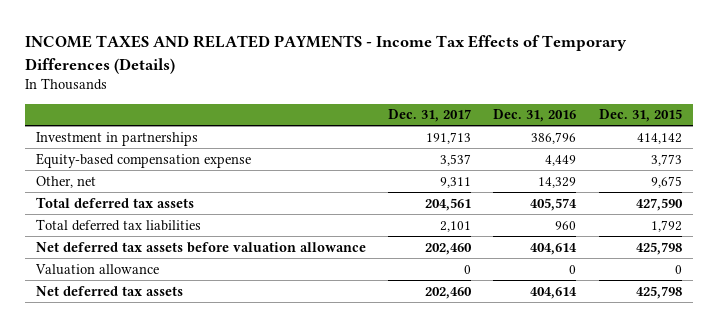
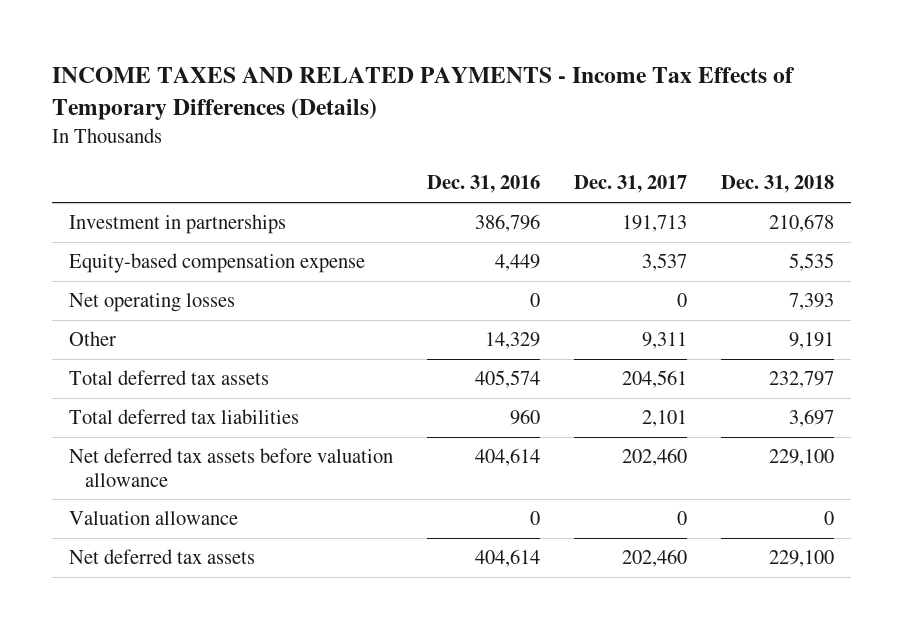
[598,109,682,123] Dec. 31, 2015 -> none
none -> [721,175,835,194] Dec. 31, 2018
none -> [68,293,235,313] Net operating losses
[35,175,96,188] Other, net -> [68,331,116,347] Other

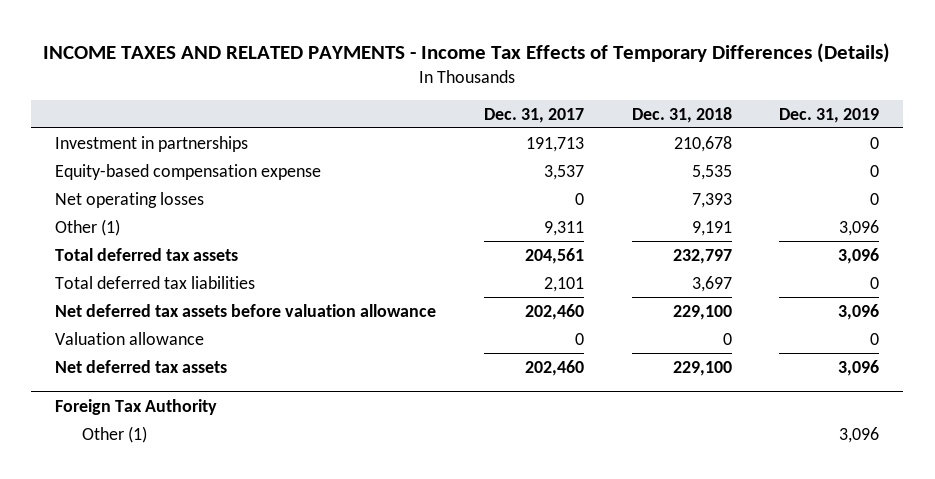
[426,175,540,194] Dec. 31, 2016 -> none
none -> [779,107,880,123] Dec. 31, 2019
[68,331,116,347] Other -> [55,218,121,236] Other (1)
none -> [55,398,218,415] Foreign Tax Authority
none -> [82,425,148,443] Other (1)

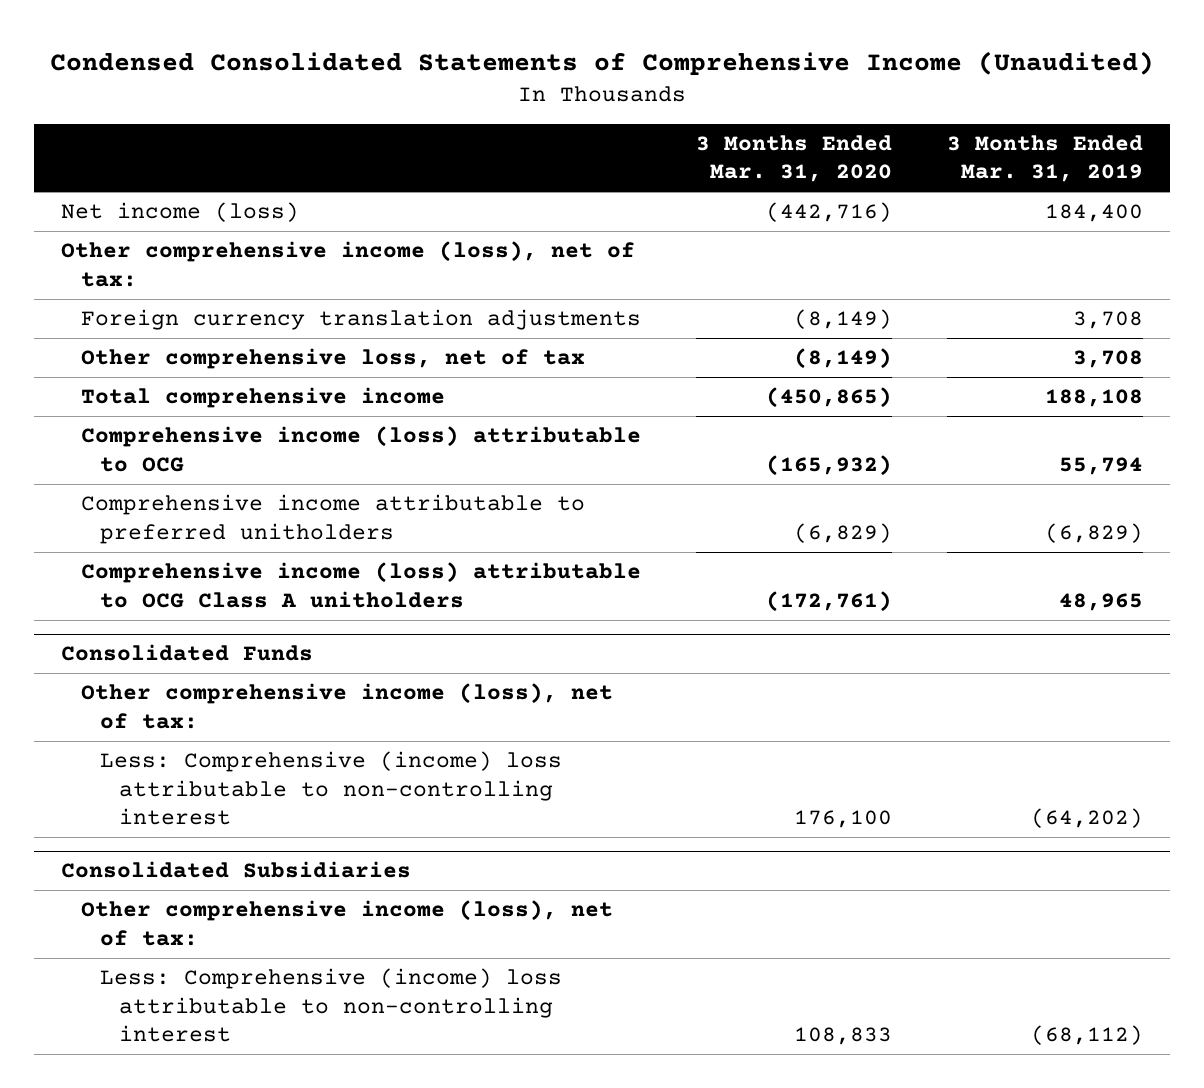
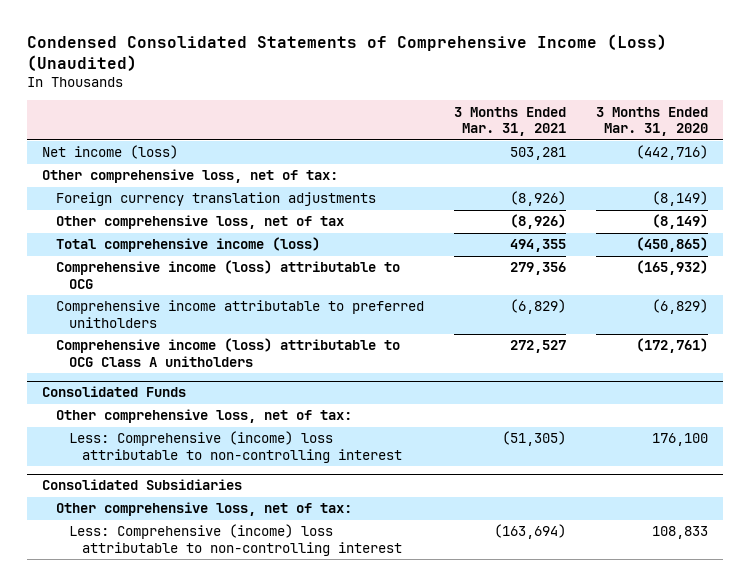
[49,50,1154,76] Condensed Consolidated Statements of Comprehensive Income (Unaudited) -> [27,34,668,71] Condensed Consolidated Statements of Comprehensive Income (Loss) (Unaudited)
[946,134,1143,183] 3 Months Ended Mar. 31, 2019 -> none
none -> [453,106,566,137] 3 Months Ended Mar. 31, 2021
[61,241,636,287] Other comprehensive income (loss), net of tax: -> [42,169,339,184] Other comprehensive loss, net of tax:
[80,387,445,409] Total comprehensive income -> [55,237,320,253] Total comprehensive income (loss)
[80,683,613,729] Other comprehensive income (loss), net of tax: -> [55,409,352,424] Other comprehensive loss, net of tax:
[80,900,613,946] Other comprehensive income (loss), net of tax: -> [55,502,352,517] Other comprehensive loss, net of tax:

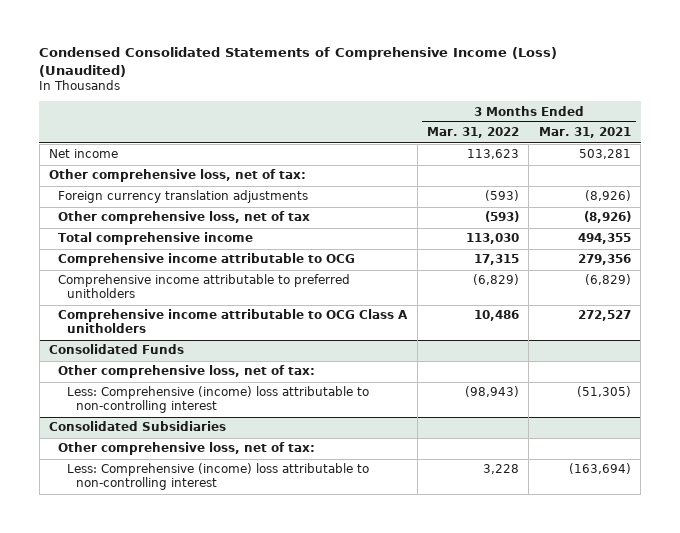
[596,106,709,137] 3 Months Ended Mar. 31, 2020 -> none
none -> [426,127,519,139] Mar. 31, 2022
[42,145,179,160] Net income (loss) -> [49,149,119,159] Net income
[55,237,320,253] Total comprehensive income (loss) -> [58,232,254,246] Total comprehensive income
[55,260,400,289] Comprehensive income (loss) attributable to OCG -> [58,253,356,267] Comprehensive income attributable to OCG
[55,338,400,367] Comprehensive income (loss) attributable to OCG Class A unitholders -> [58,309,409,334] Comprehensive income attributable to OCG Class A unitholders

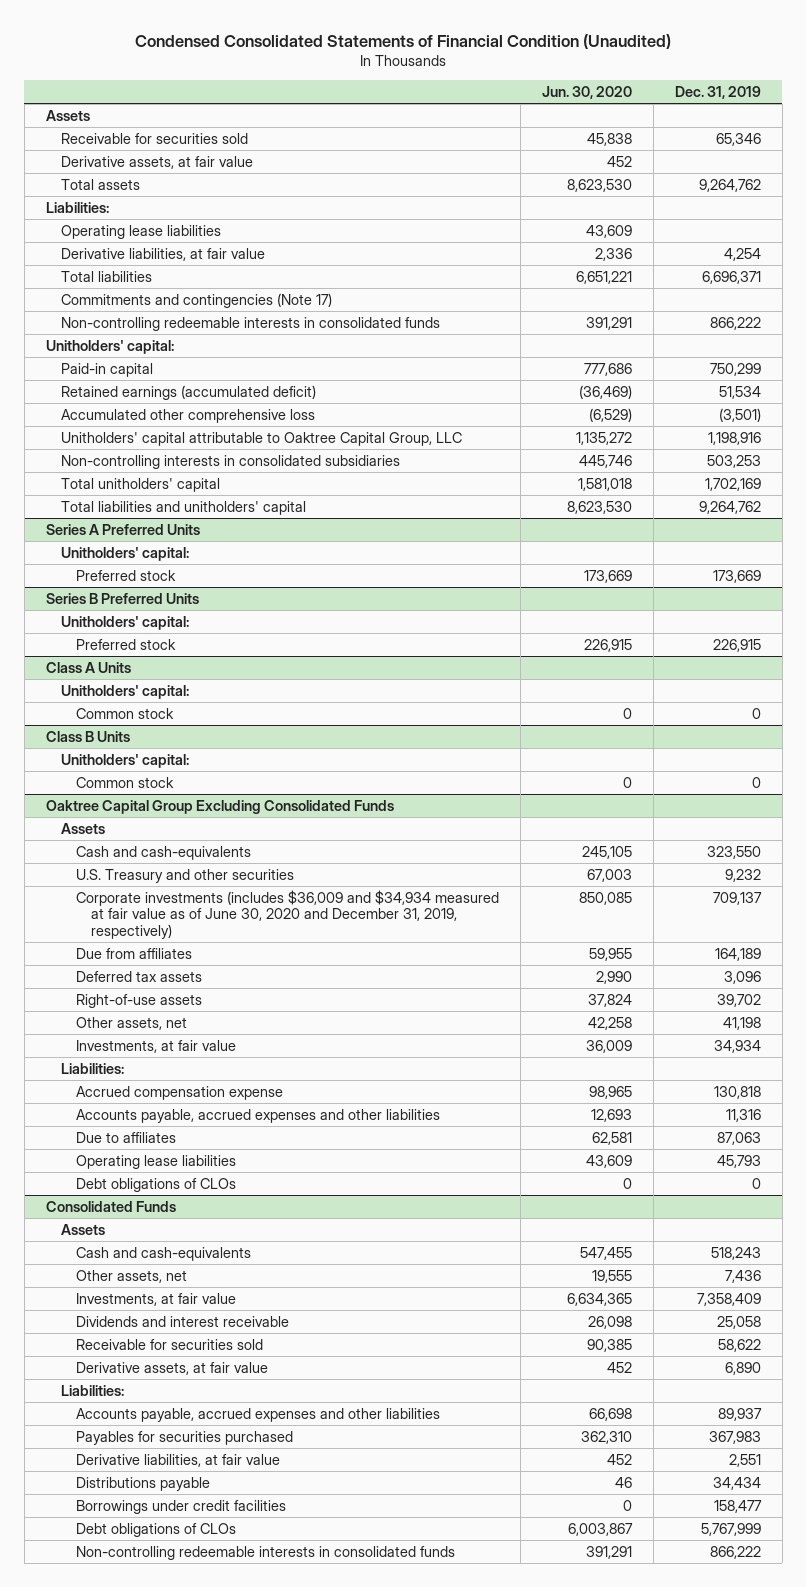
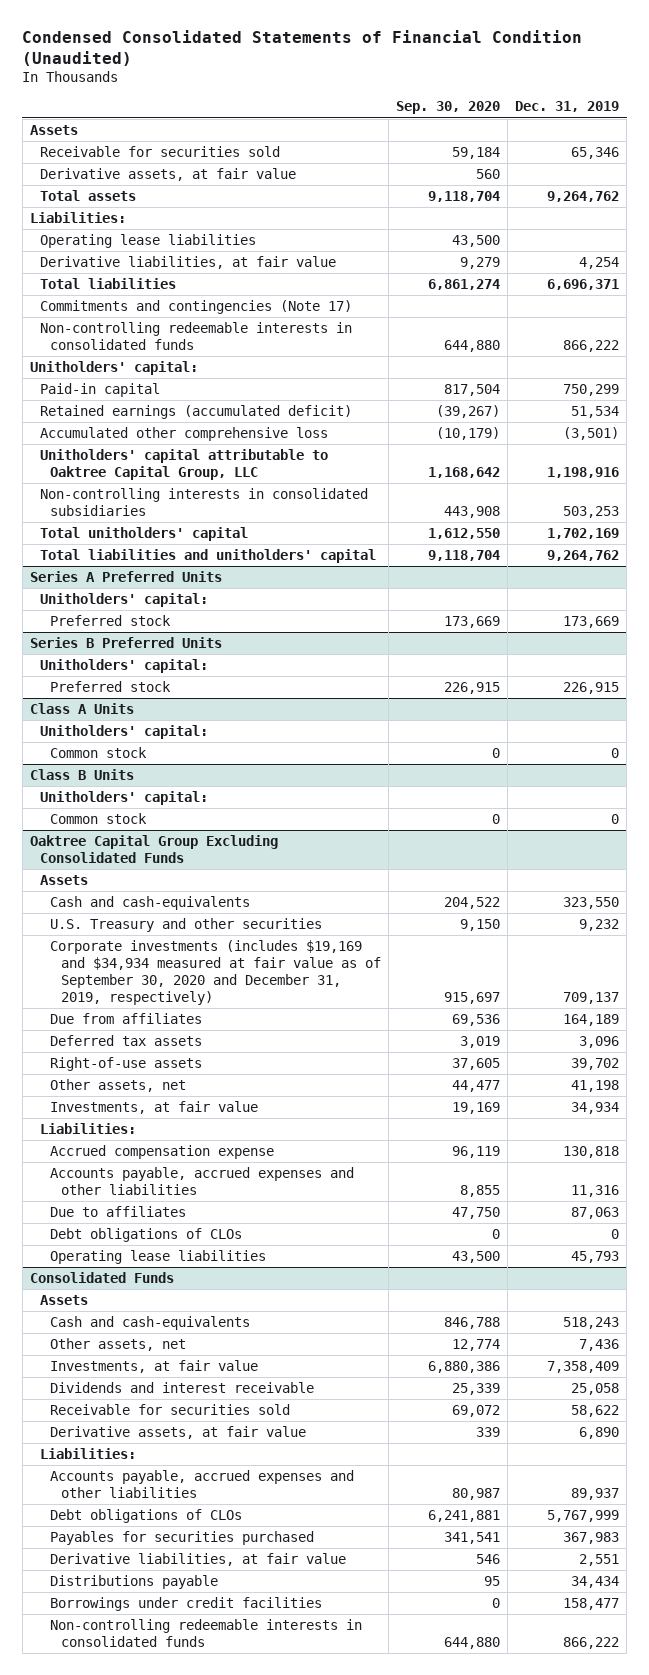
[541,85,632,99] Jun. 30, 2020 -> none
none -> [396,101,501,115] Sep. 30, 2020
[75,889,499,939] Corporate investments (includes $36,009 and $34,934 measured at fair value as of June 30, 2020 and December 31, 2019, respectively) -> [50,940,381,1006] Corporate investments (includes $19,169 and $34,934 measured at fair value as of September 30, 2020 and December 31, 2019, respectively)
[75,1154,236,1169] Operating lease liabilities -> [50,1250,267,1265] Operating lease liabilities
[75,1522,236,1537] Debt obligations of CLOs -> [50,1509,243,1524] Debt obligations of CLOs

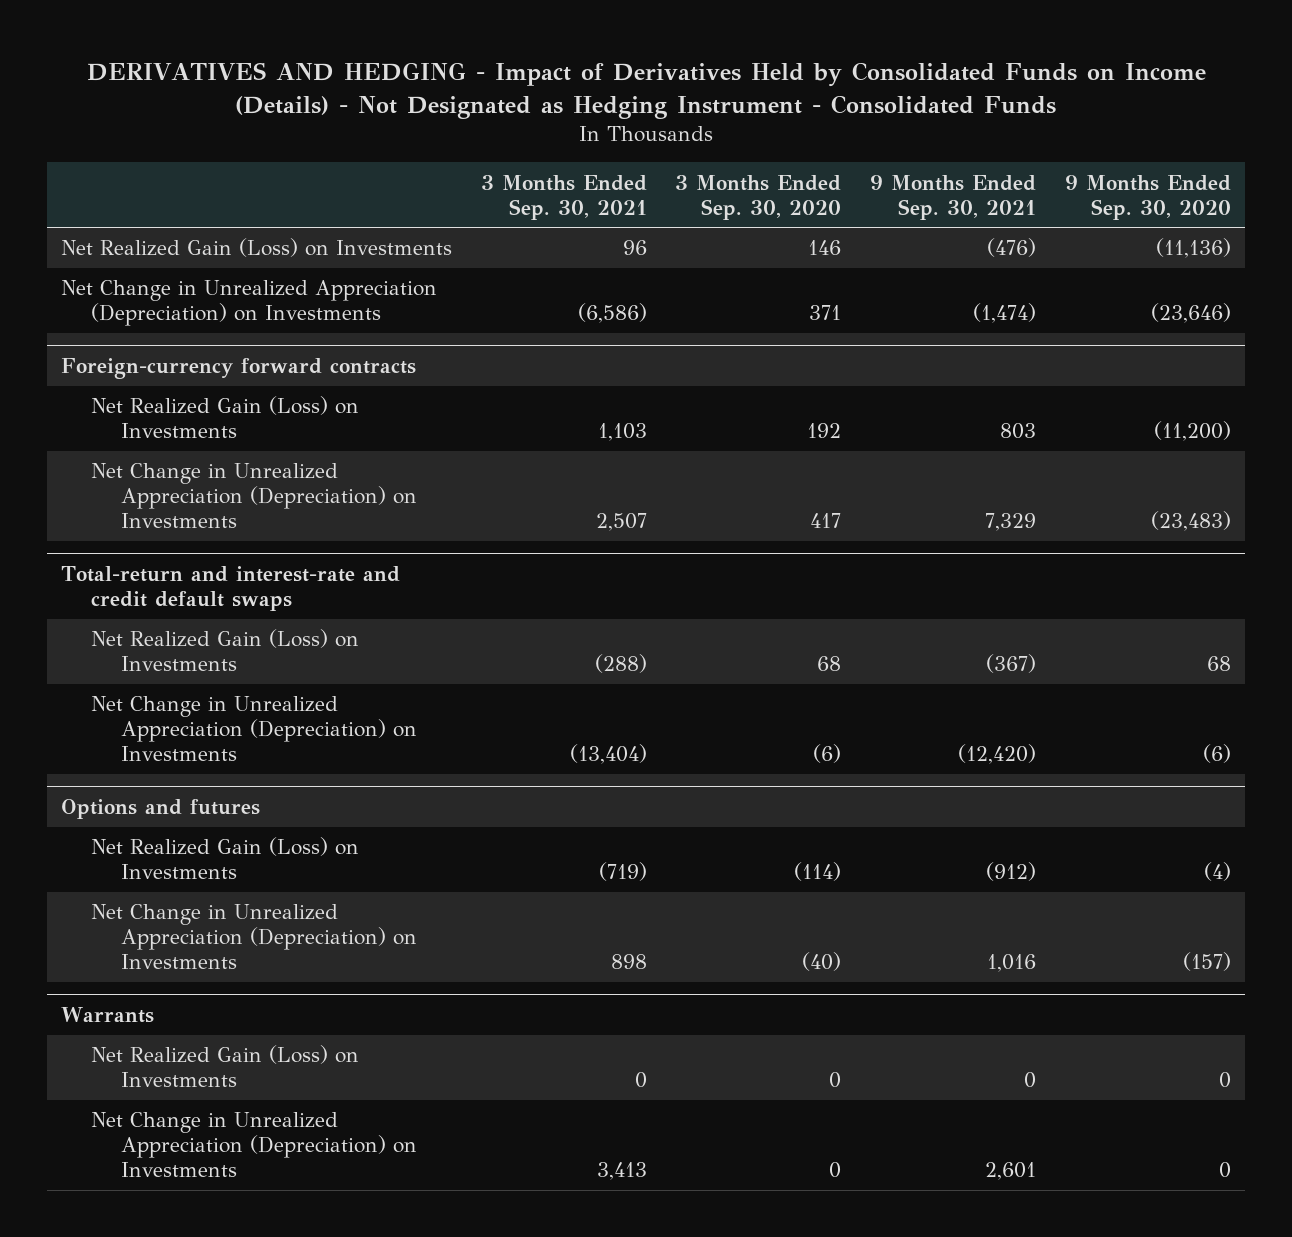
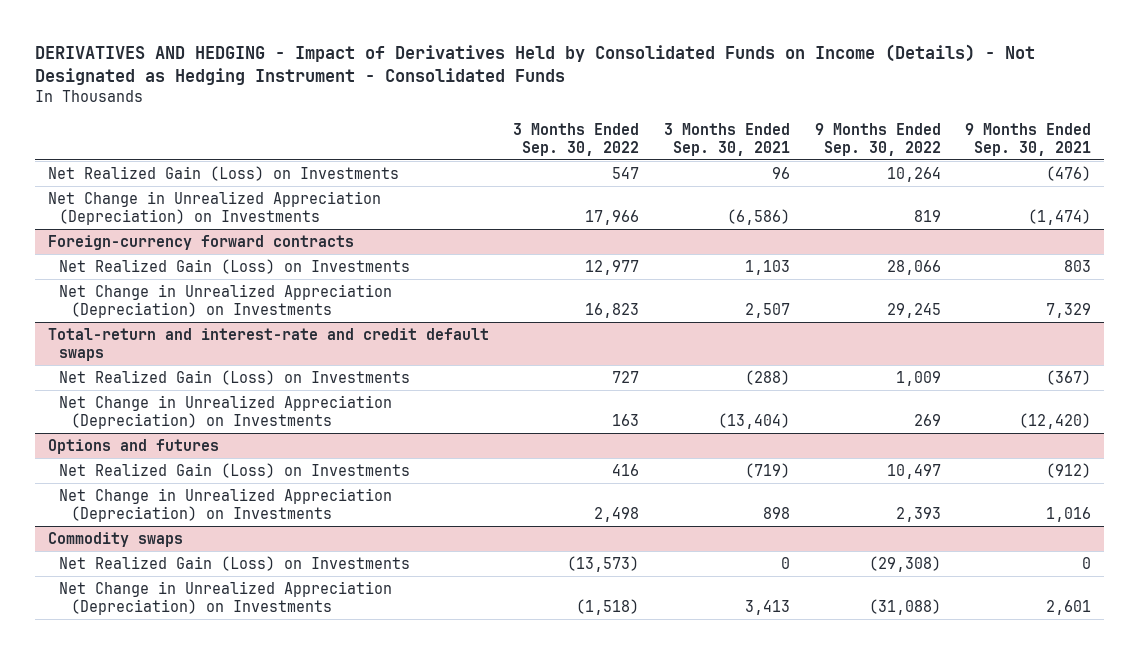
[675,174,842,220] 3 Months Ended Sep. 30, 2020 -> none
[1064,174,1231,220] 9 Months Ended Sep. 30, 2020 -> none
none -> [513,122,640,156] 3 Months Ended Sep. 30, 2022
none -> [814,122,941,156] 9 Months Ended Sep. 30, 2022
[61,1006,155,1023] Warrants -> [47,531,183,547] Commodity swaps

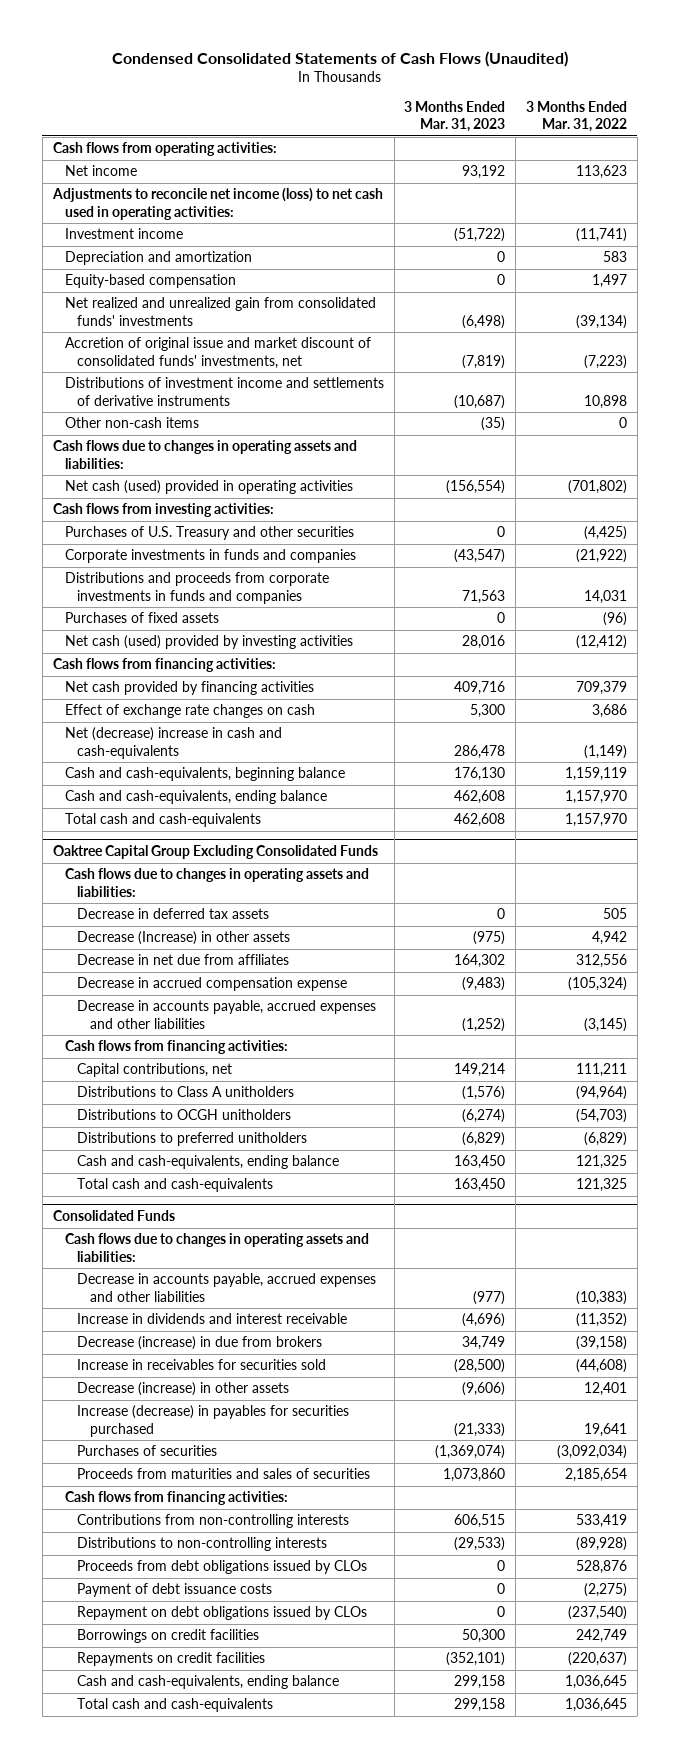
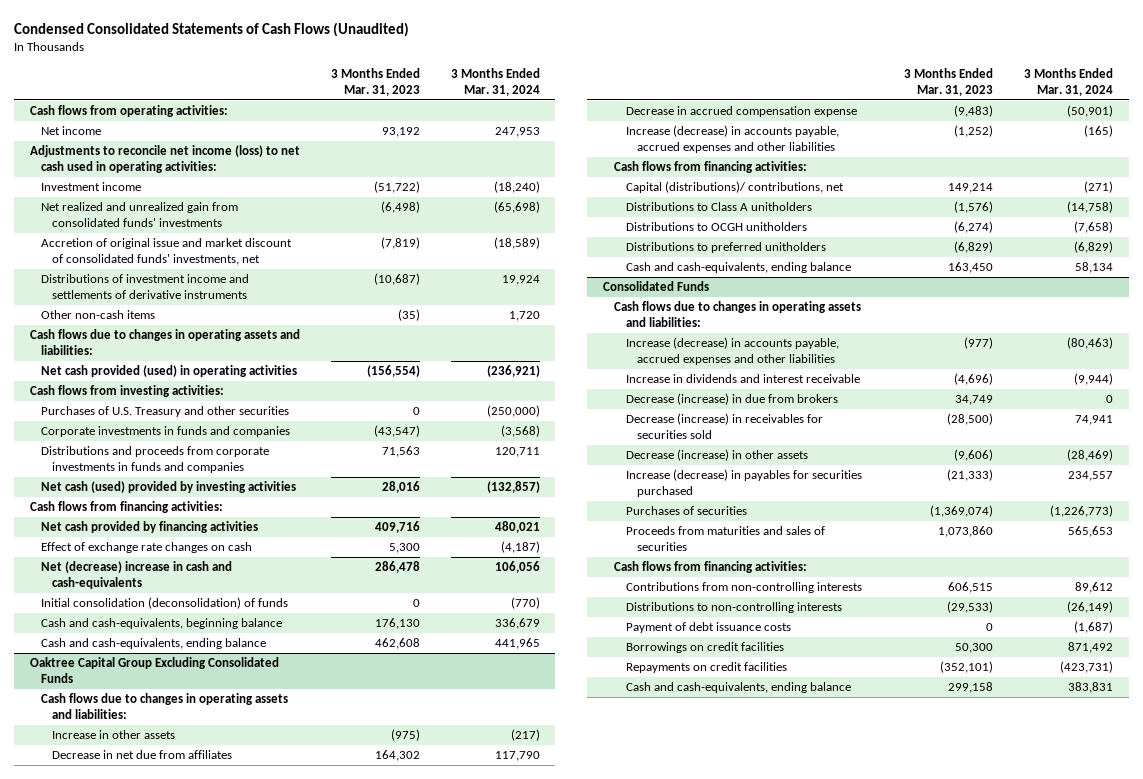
[525,100,627,133] 3 Months Ended Mar. 31, 2022 -> none
none -> [450,67,540,97] 3 Months Ended Mar. 31, 2024
[65,251,253,266] Depreciation and amortization -> none
[65,274,237,289] Equity-based compensation -> none
[65,480,354,495] Net cash (used) provided in operating activities -> [40,365,297,378] Net cash provided (used) in operating activities
[65,612,220,624] Purchases of fixed assets -> none
none -> [40,597,288,610] Initial consolidation (deconsolidation) of funds
[65,813,262,828] Total cash and cash-equivalents -> none
[77,908,270,920] Decrease in deferred tax assets -> none
[77,931,291,946] Decrease (Increase) in other assets -> [52,730,176,740] Increase in other assets
[77,1000,377,1029] Decrease in accounts payable, accrued expenses and other liabilities -> [625,125,839,154] Increase (decrease) in accounts payable, accrued expenses and other liabilities
[77,1063,233,1078] Capital contributions, net -> [625,181,844,194] Capital (distributions)/ contributions, net
[77,1178,274,1193] Total cash and cash-equivalents -> none
[77,1273,377,1302] Decrease in accounts payable, accrued expenses and other liabilities -> [625,337,839,366] Increase (decrease) in accounts payable, accrued expenses and other liabilities
[77,1359,327,1371] Increase in receivables for securities sold -> [625,413,823,440] Decrease (increase) in receivables for securities sold
[77,1560,368,1575] Proceeds from debt obligations issued by CLOs -> none
[77,1606,368,1621] Repayment on debt obligations issued by CLOs -> none
[77,1698,274,1713] Total cash and cash-equivalents -> none

